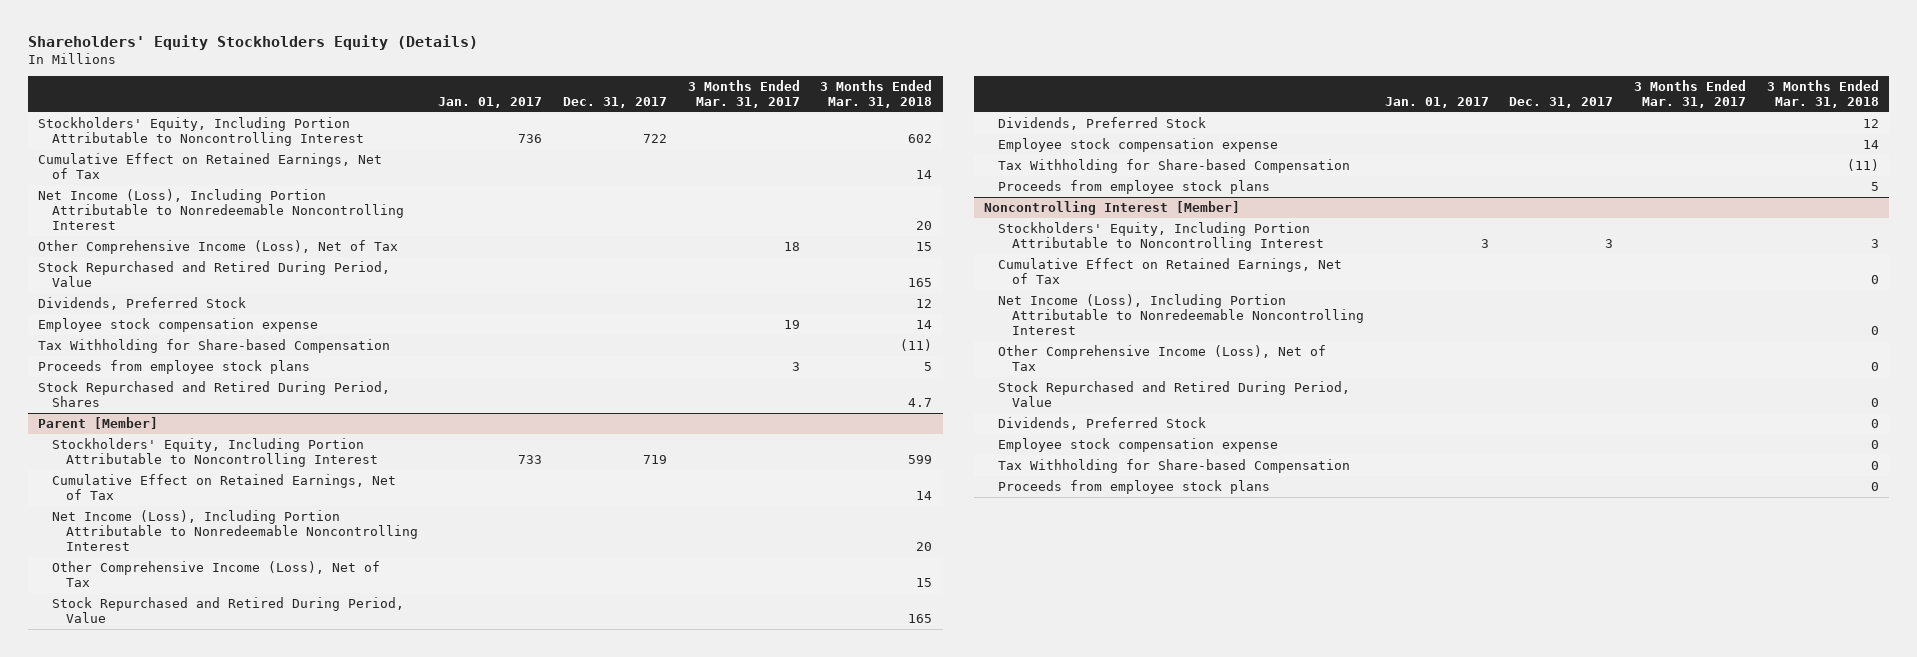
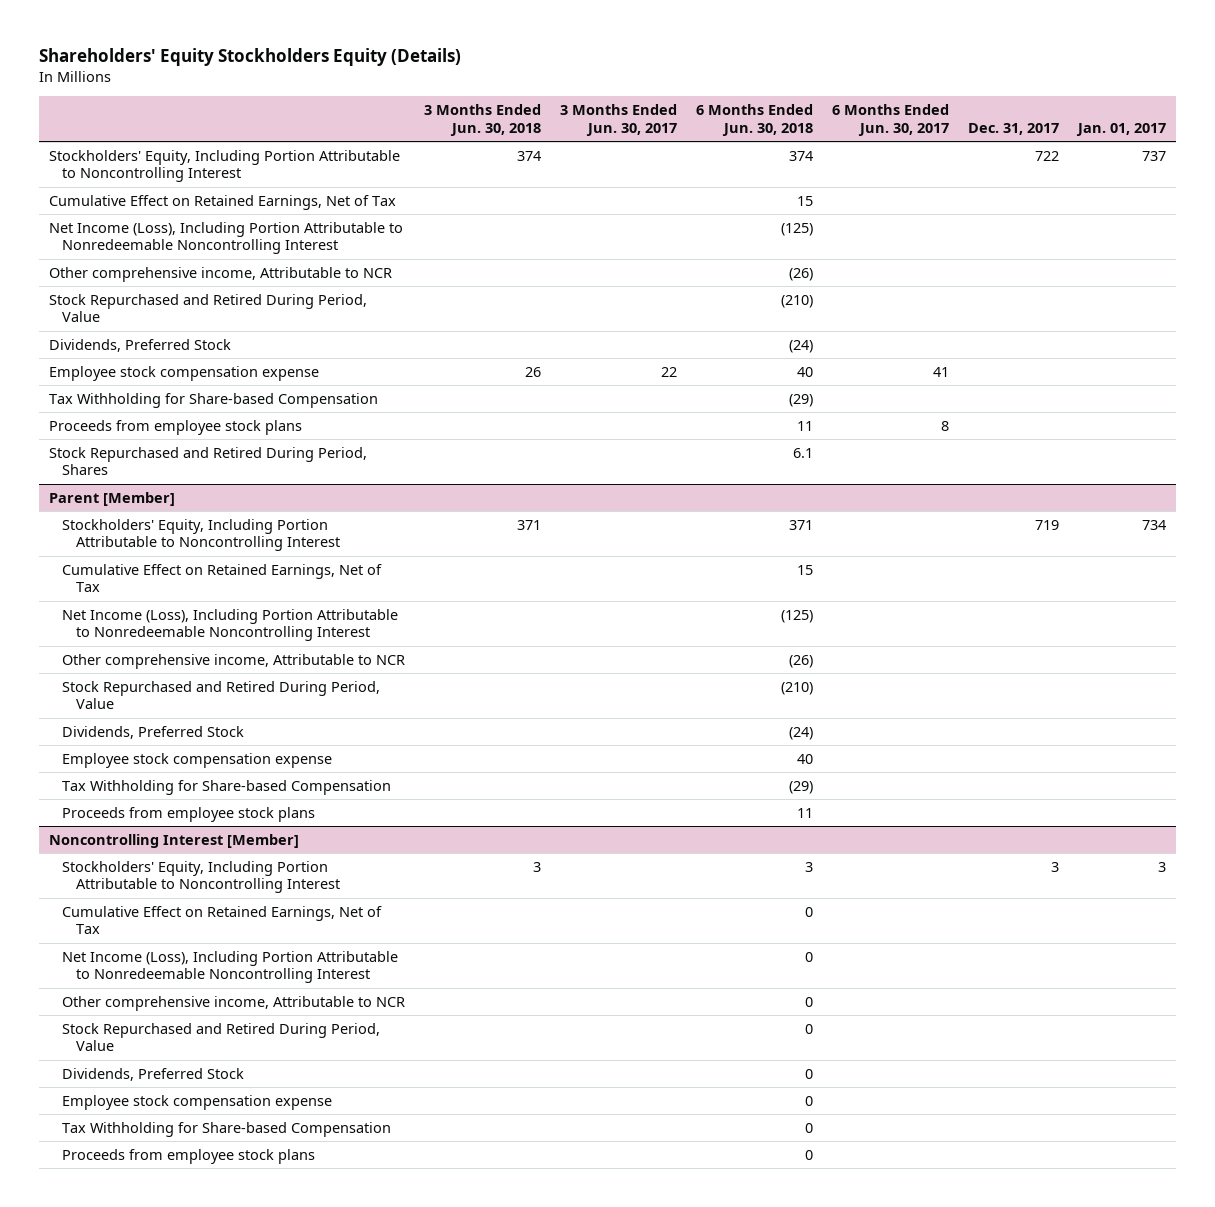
[687,80,800,108] 3 Months Ended Mar. 31, 2017 -> none
[820,80,933,108] 3 Months Ended Mar. 31, 2018 -> none
none -> [424,104,542,136] 3 Months Ended Jun. 30, 2018
none -> [560,104,678,136] 3 Months Ended Jun. 30, 2017
none -> [696,104,814,136] 6 Months Ended Jun. 30, 2018
none -> [832,104,950,136] 6 Months Ended Jun. 30, 2017
[518,133,543,143] 736 -> [1142,150,1167,161] 737
[37,240,398,255] Other Comprehensive Income (Loss), Net of Tax -> none
none -> [48,266,392,282] Other comprehensive income, Attributable to NCR
[518,454,543,464] 733 -> [1142,519,1167,530] 734
[51,561,380,587] Other Comprehensive Income (Loss), Net of Tax -> none
none -> [62,653,406,669] Other comprehensive income, Attributable to NCR
[998,345,1327,371] Other Comprehensive Income (Loss), Net of Tax -> none
none -> [62,995,406,1011] Other comprehensive income, Attributable to NCR

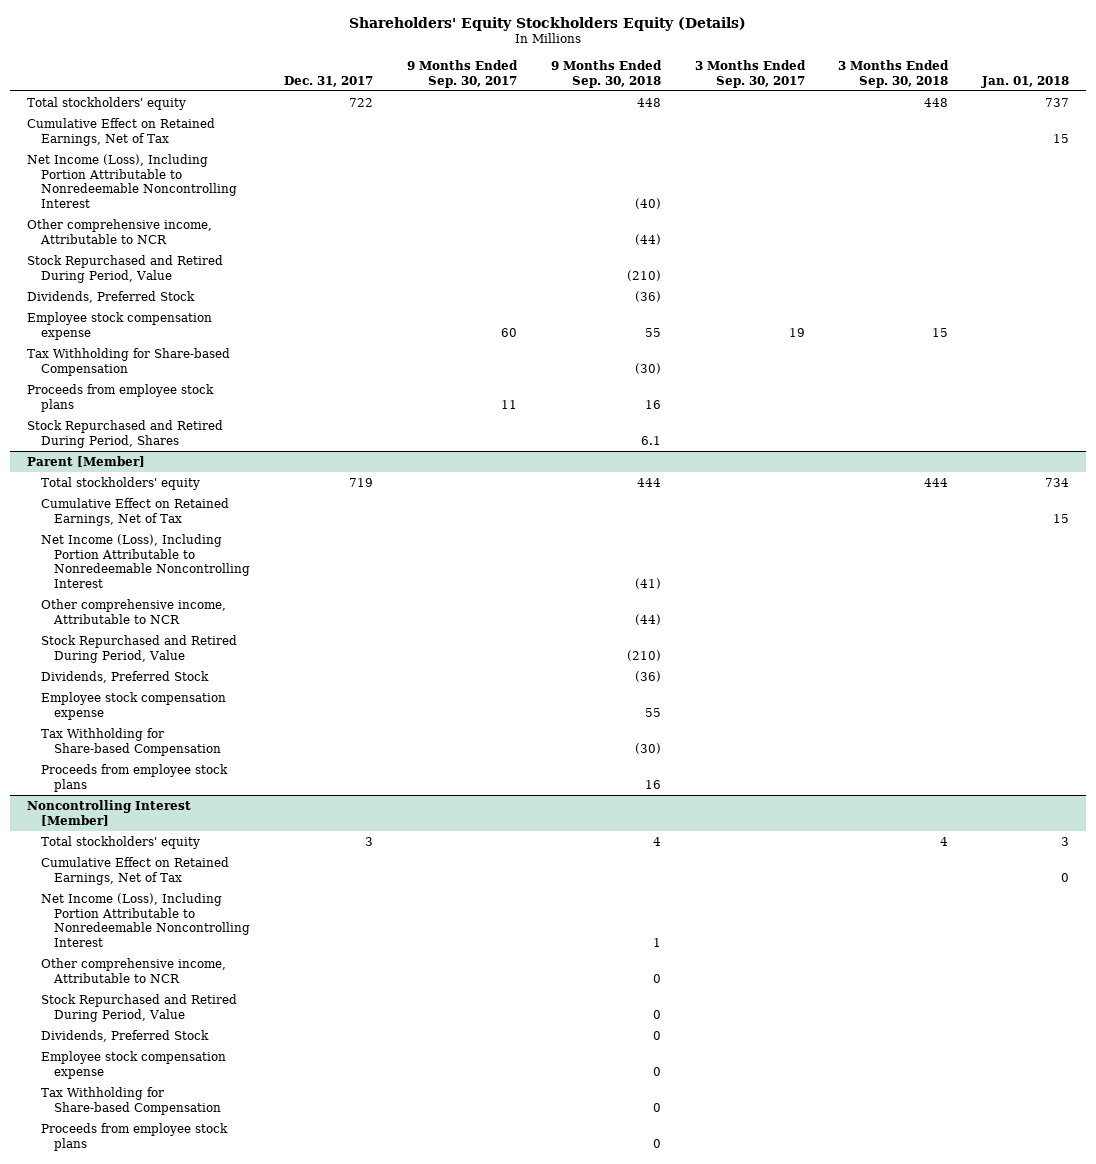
[424,104,542,136] 3 Months Ended Jun. 30, 2018 -> none
[560,104,678,136] 3 Months Ended Jun. 30, 2017 -> none
[696,104,814,136] 6 Months Ended Jun. 30, 2018 -> none
[832,104,950,136] 6 Months Ended Jun. 30, 2017 -> none
[1076,122,1167,136] Jan. 01, 2017 -> none
none -> [406,59,518,88] 9 Months Ended Sep. 30, 2017
none -> [550,59,662,88] 9 Months Ended Sep. 30, 2018
none -> [694,59,806,88] 3 Months Ended Sep. 30, 2017
none -> [838,59,950,88] 3 Months Ended Sep. 30, 2018
none -> [981,75,1070,88] Jan. 01, 2018
[48,149,400,183] Stockholders' Equity, Including Portion Attributable to Noncontrolling Interest -> [26,96,186,110] Total stockholders' equity
[62,518,341,552] Stockholders' Equity, Including Portion Attributable to Noncontrolling Interest -> [40,476,200,490] Total stockholders' equity
[62,860,341,894] Stockholders' Equity, Including Portion Attributable to Noncontrolling Interest -> [40,835,200,849] Total stockholders' equity

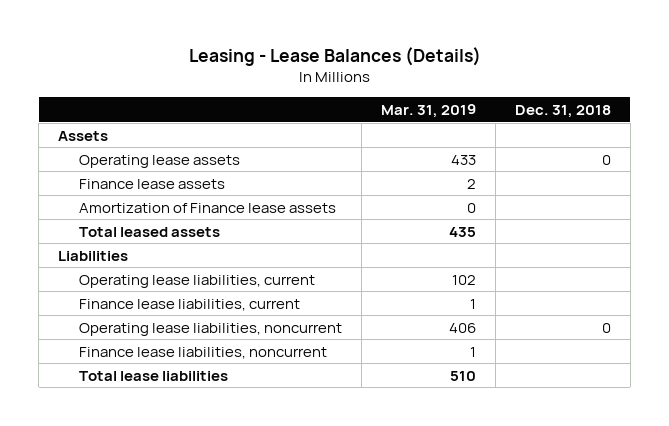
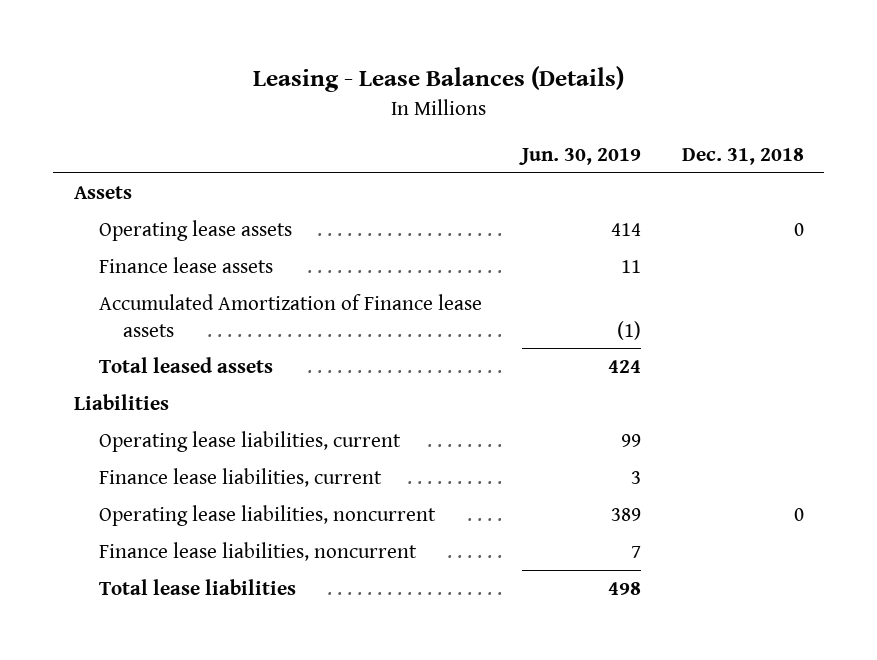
[380,104,476,119] Mar. 31, 2019 -> none
none -> [519,148,642,166] Jun. 30, 2019
[78,202,336,213] Amortization of Finance lease assets -> [98,293,482,337] Accumulated Amortization of Finance lease assets

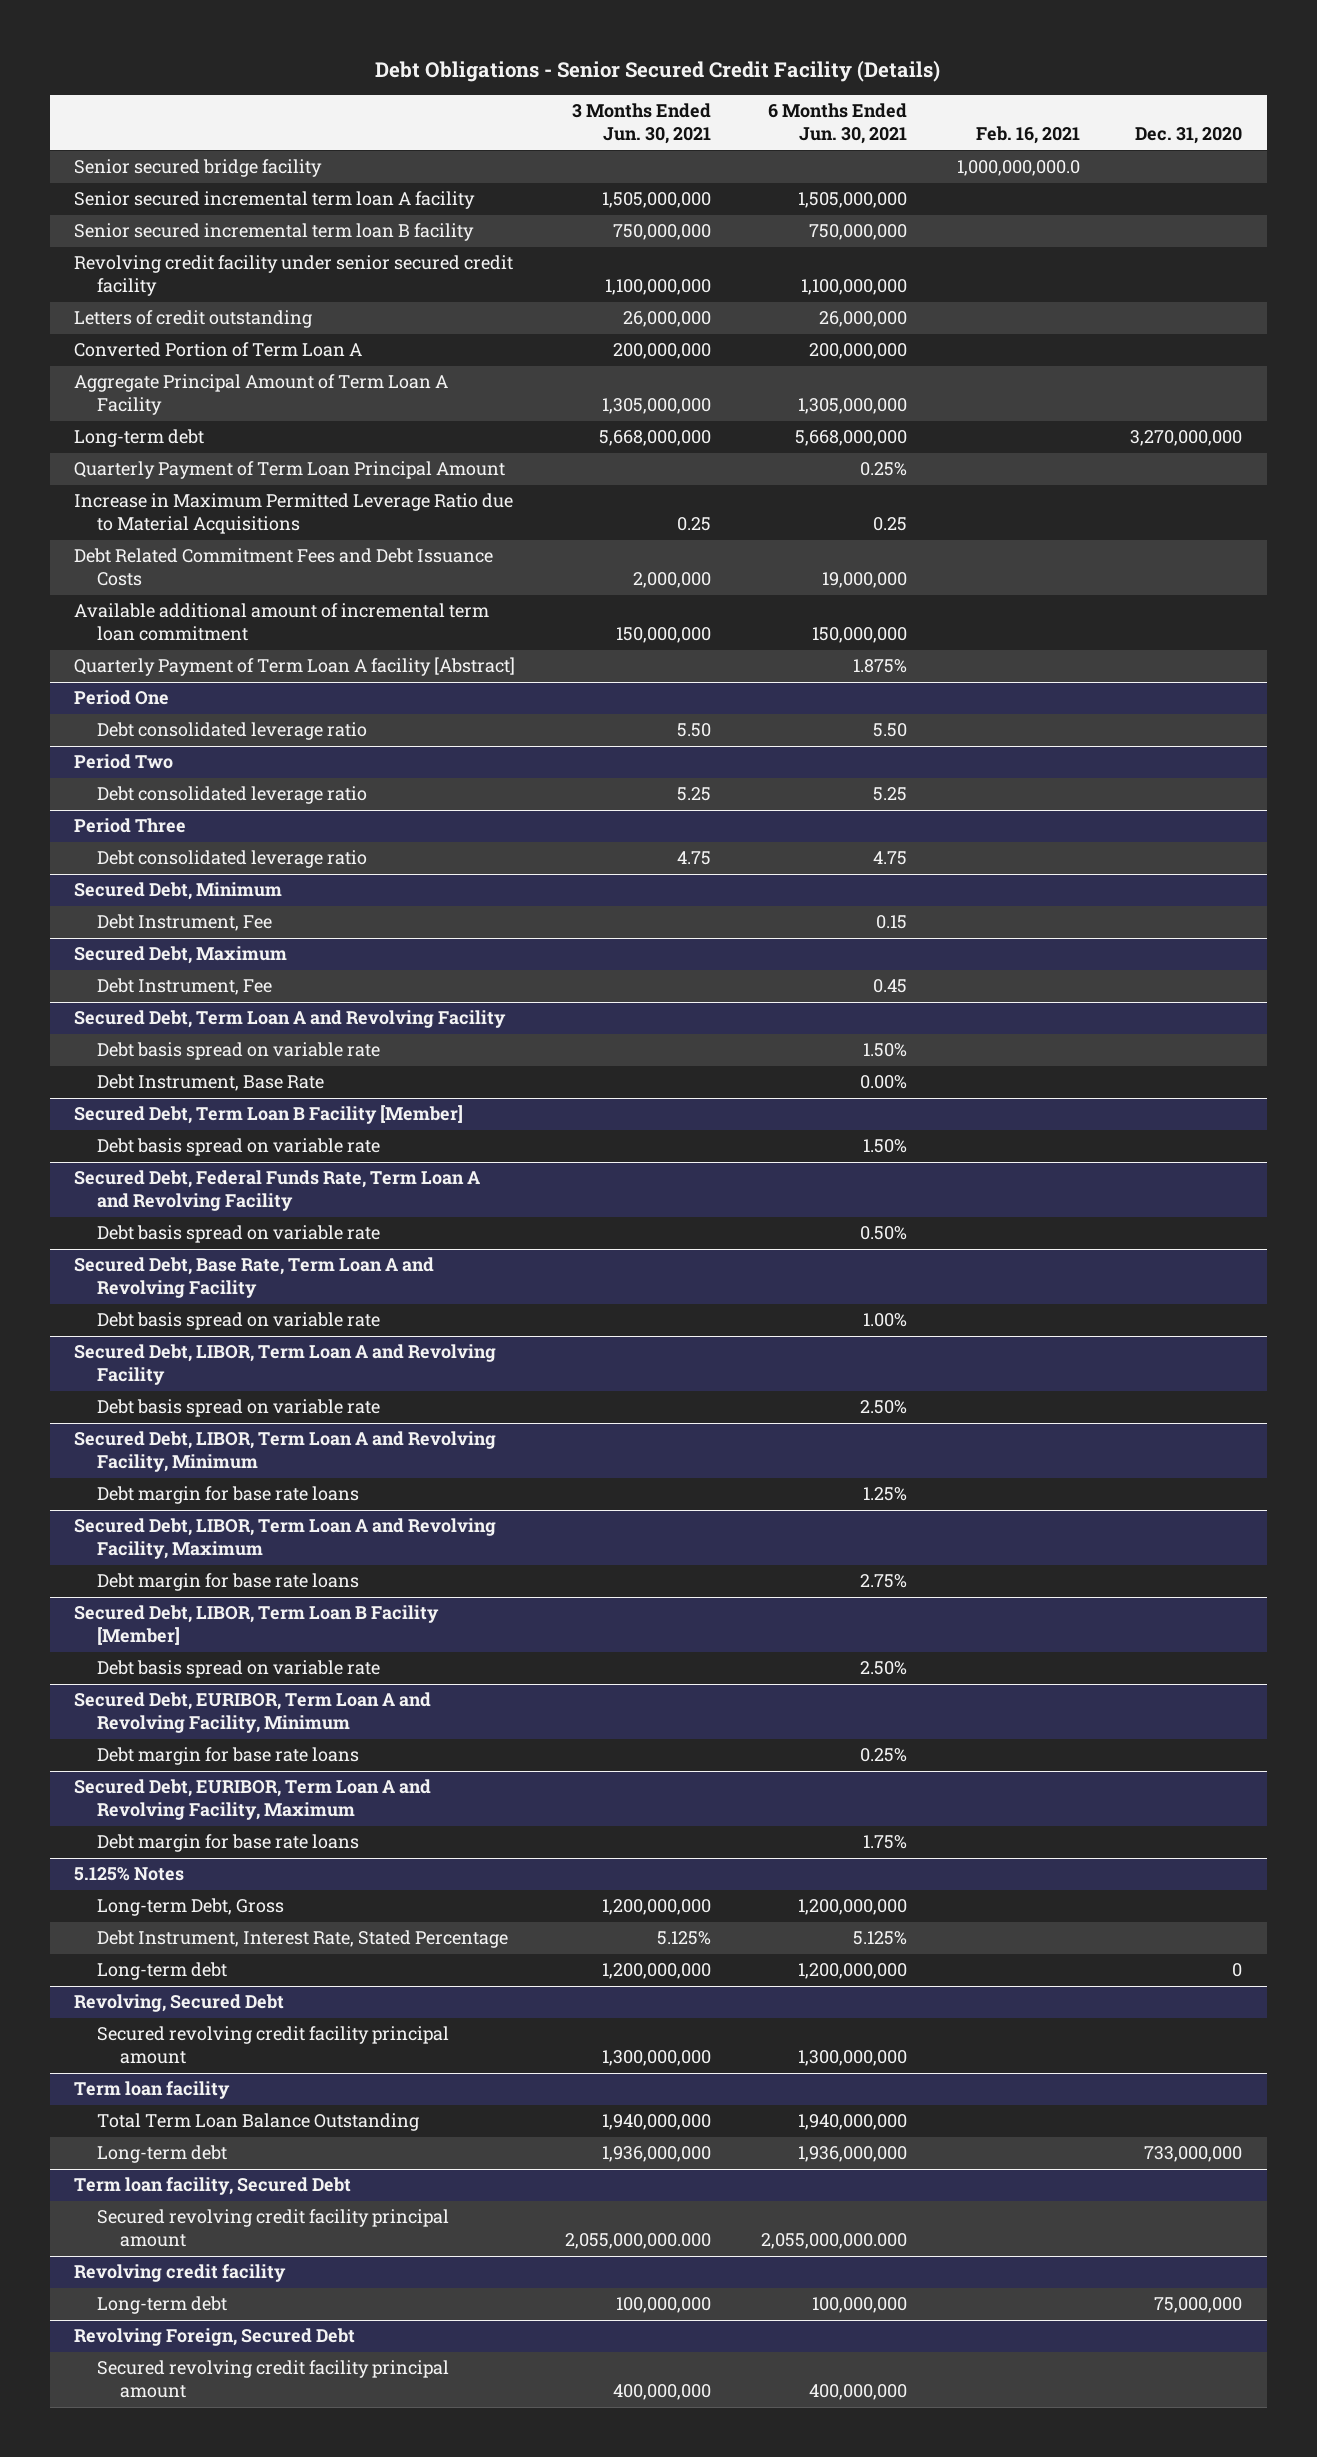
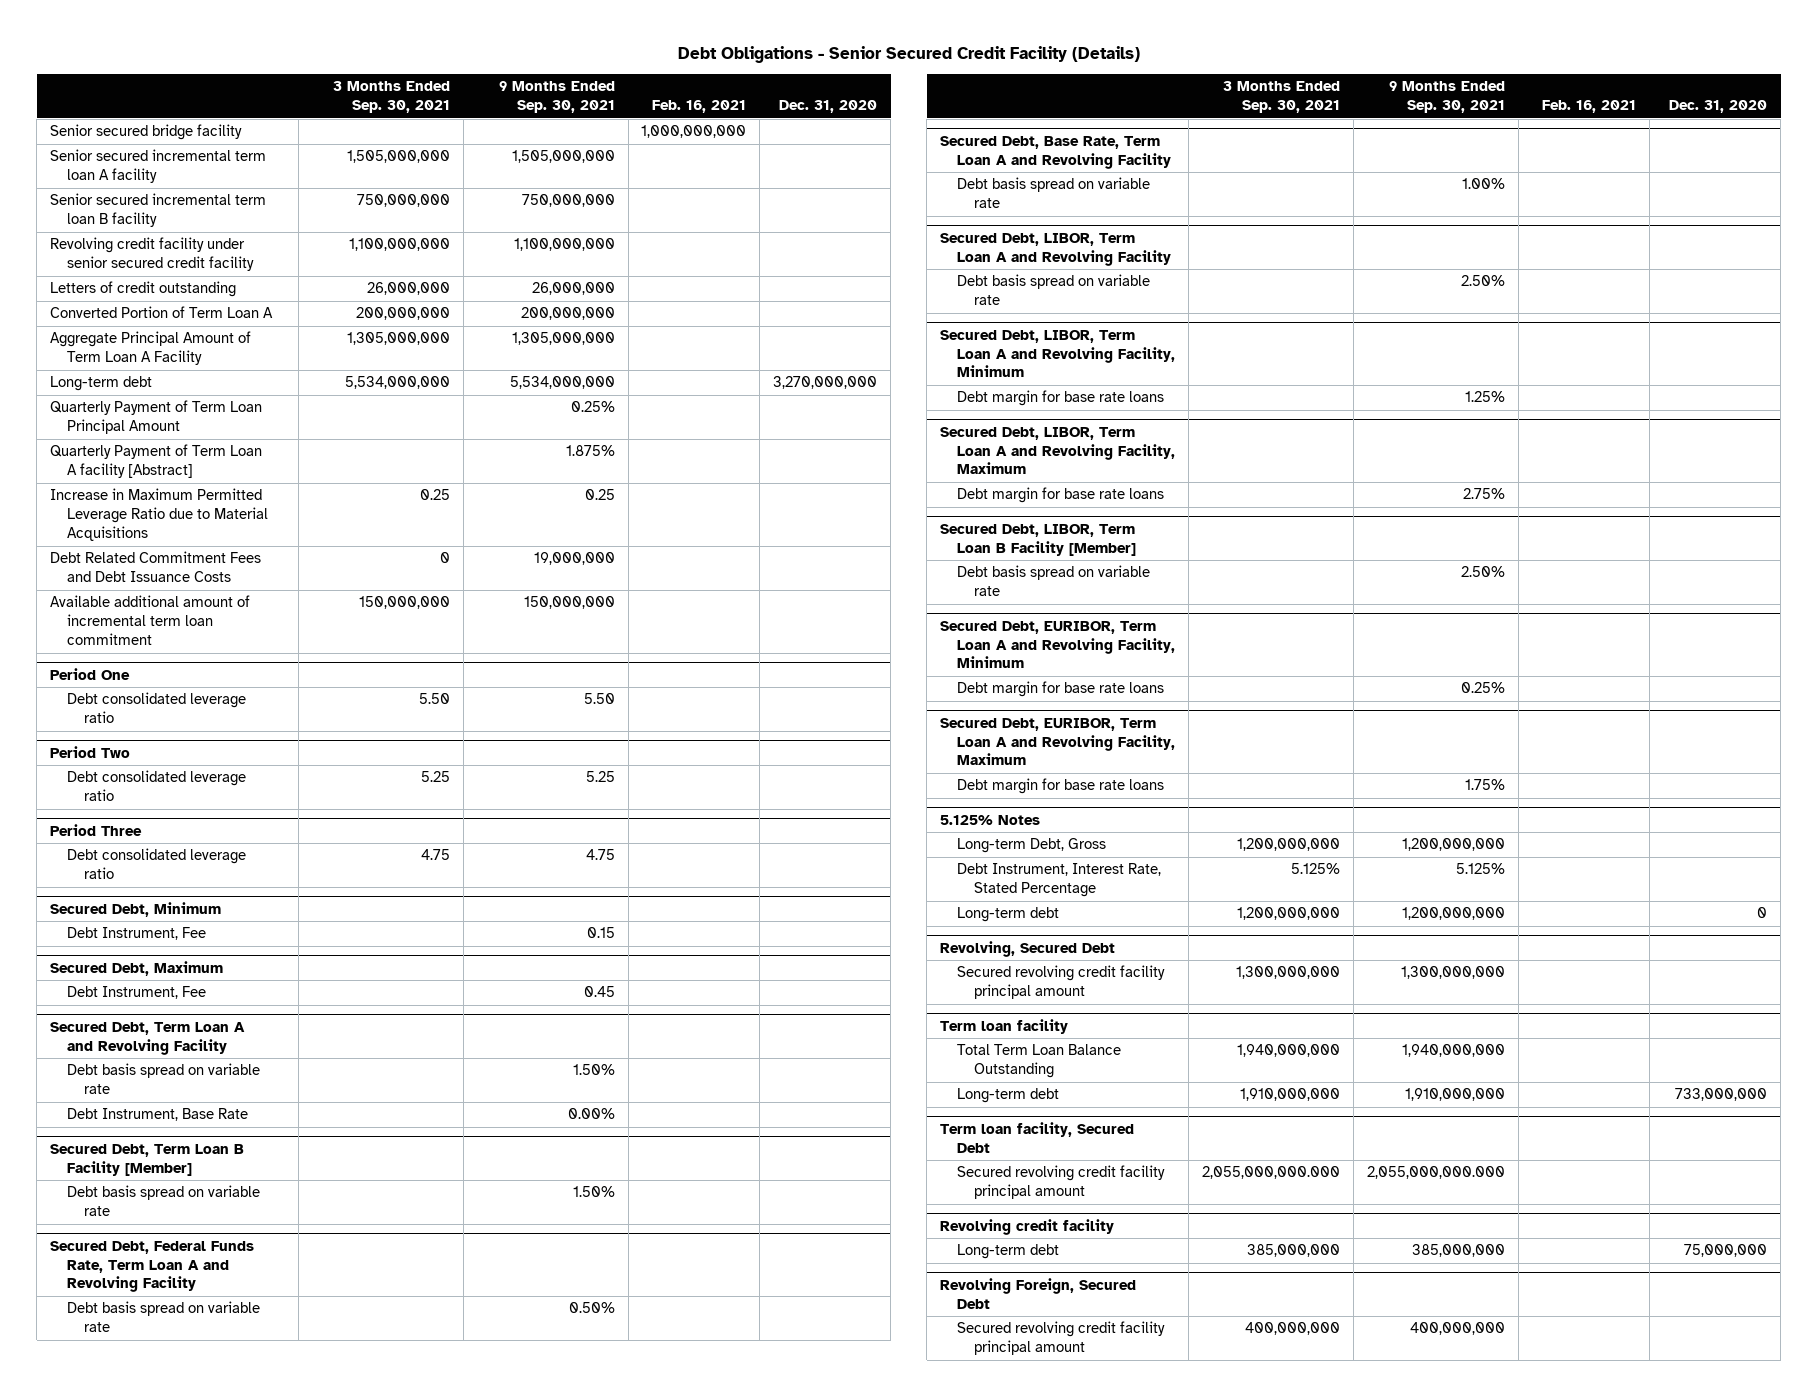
[572,103,712,145] 3 Months Ended Jun. 30, 2021 -> none
[768,103,908,145] 6 Months Ended Jun. 30, 2021 -> none
none -> [332,81,450,114] 3 Months Ended Sep. 30, 2021
none -> [498,81,615,114] 9 Months Ended Sep. 30, 2021
[957,160,1081,177] 1,000,000,000.0 -> [641,125,747,139] 1,000,000,000
[74,657,516,677] Quarterly Payment of Term Loan A facility [Abstract] -> [50,444,263,479] Quarterly Payment of Term Loan A facility [Abstract]

